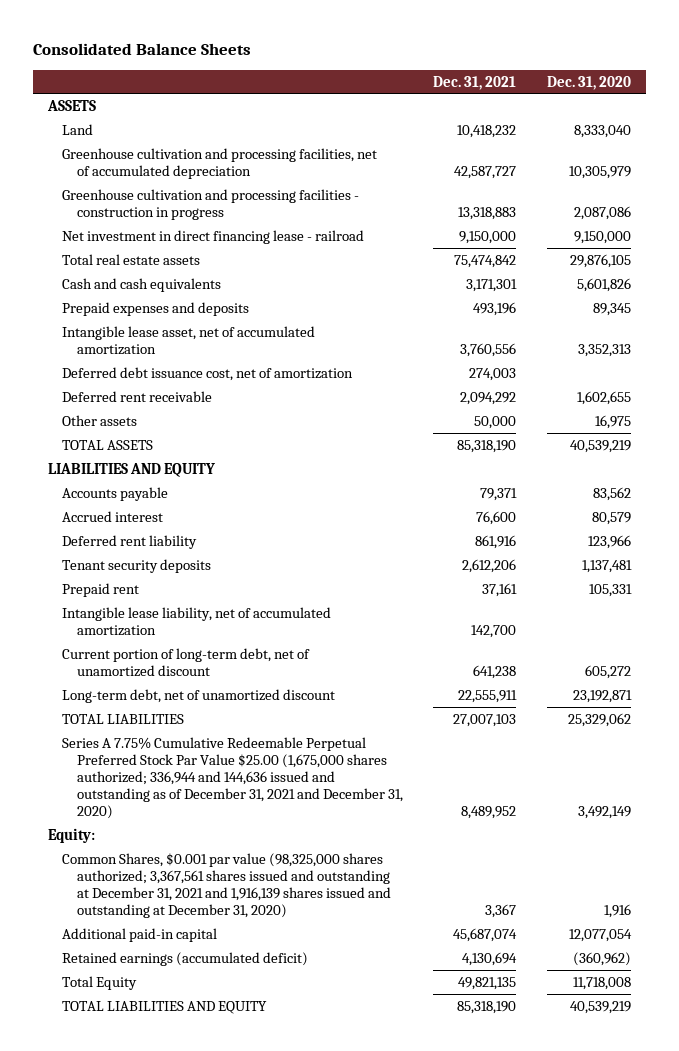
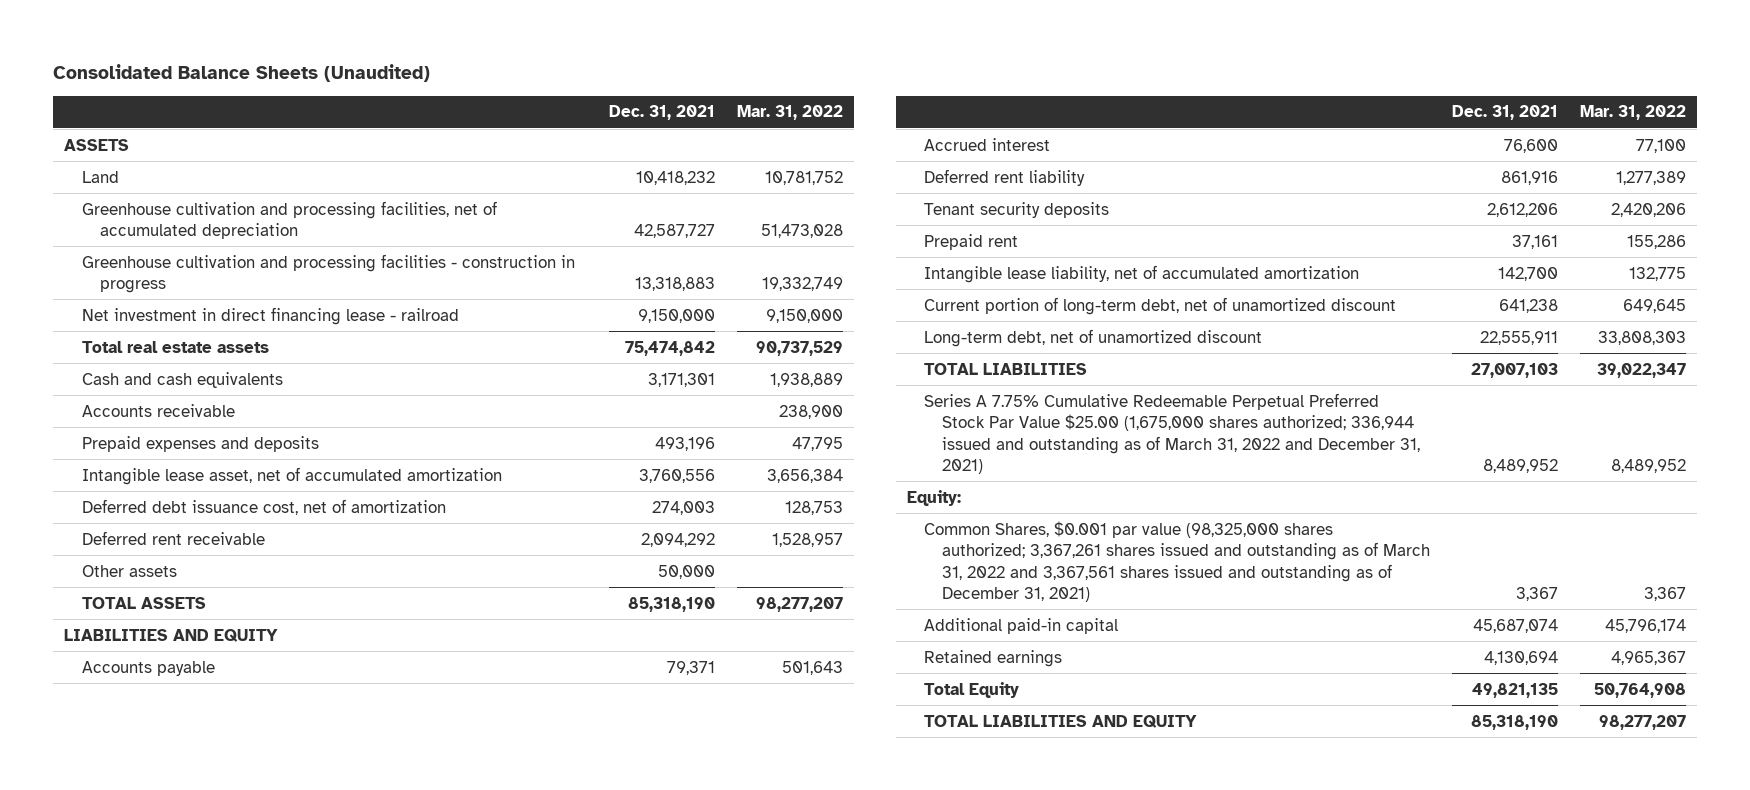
[32,43,251,56] Consolidated Balance Sheets -> [53,64,431,83] Consolidated Balance Sheets (Unaudited)
[546,75,631,90] Dec. 31, 2020 -> none
none -> [737,105,844,121] Mar. 31, 2022
none -> [81,403,235,417] Accounts receivable
[62,736,403,820] Series A 7.75% Cumulative Redeemable Perpetual Preferred Stock Par Value $25.00 (1,675,000 shares authorized; 336,944 and 144,636 issued and outstanding as of December 31, 2021 and December 31, 2020) -> [924,392,1421,475] Series A 7.75% Cumulative Redeemable Perpetual Preferred Stock Par Value $25.00 (1,675,000 shares authorized; 336,944 issued and outstanding as of March 31, 2022 and December 31, 2021)
[62,852,391,919] Common Shares, $0.001 par value (98,325,000 shares authorized; 3,367,561 shares issued and outstanding at December 31, 2021 and 1,916,139 shares issued and outstanding at December 31, 2020) -> [924,520,1431,603] Common Shares, $0.001 par value (98,325,000 shares authorized; 3,367,261 shares issued and outstanding as of March 31, 2022 and 3,367,561 shares issued and outstanding as of December 31, 2021)
[62,951,309,966] Retained earnings (accumulated deficit) -> [924,649,1063,667] Retained earnings

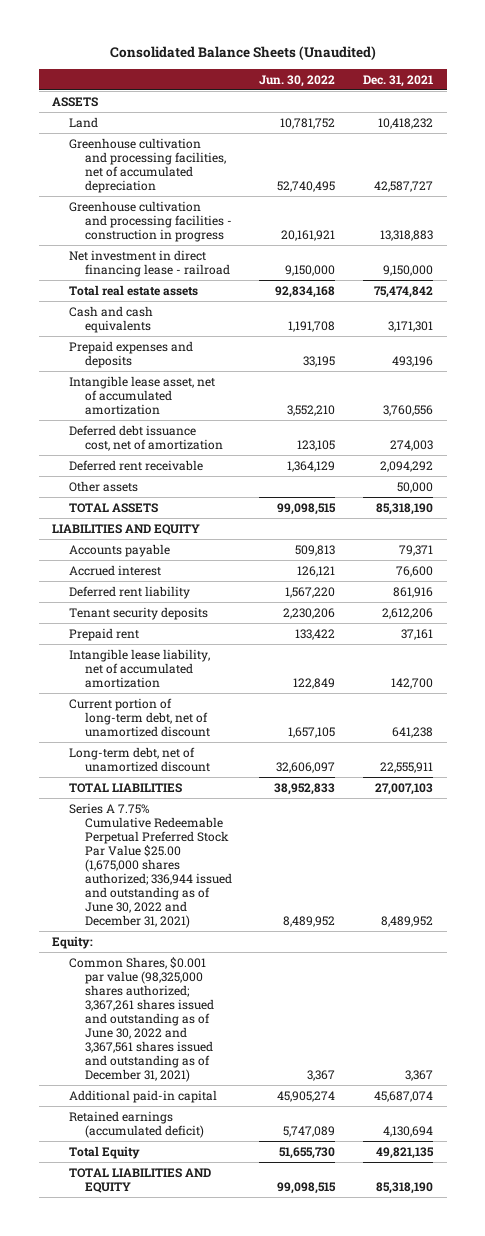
[737,105,844,121] Mar. 31, 2022 -> none
none -> [259,74,336,87] Jun. 30, 2022
[81,403,235,417] Accounts receivable -> none
[924,392,1421,475] Series A 7.75% Cumulative Redeemable Perpetual Preferred Stock Par Value $25.00 (1,675,000 shares authorized; 336,944 issued and outstanding as of March 31, 2022 and December 31, 2021) -> [68,802,232,928] Series A 7.75% Cumulative Redeemable Perpetual Preferred Stock Par Value $25.00 (1,675,000 shares authorized; 336,944 issued and outstanding as of June 30, 2022 and December 31, 2021)
[924,520,1431,603] Common Shares, $0.001 par value (98,325,000 shares authorized; 3,367,261 shares issued and outstanding as of March 31, 2022 and 3,367,561 shares issued and outstanding as of December 31, 2021) -> [68,956,214,1082] Common Shares, $0.001 par value (98,325,000 shares authorized; 3,367,261 shares issued and outstanding as of June 30, 2022 and 3,367,561 shares issued and outstanding as of December 31, 2021)
[924,649,1063,667] Retained earnings -> [68,1110,204,1138] Retained earnings (accumulated deficit)

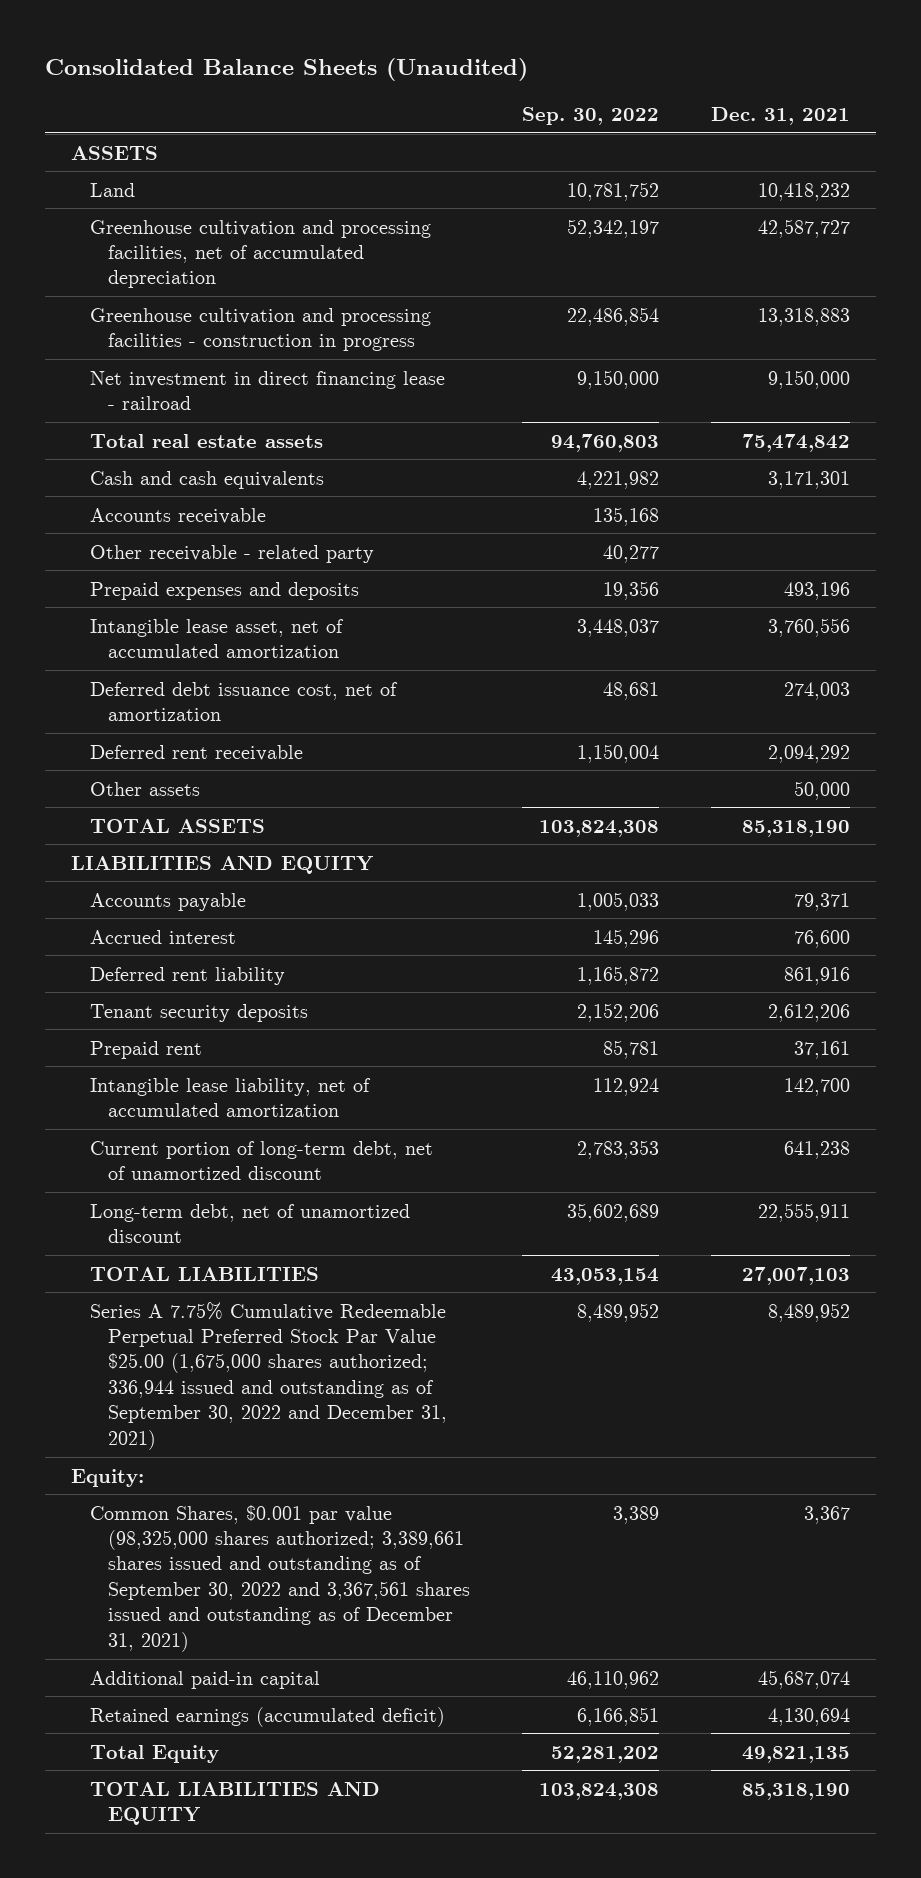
[259,74,336,87] Jun. 30, 2022 -> none
none -> [522,106,660,125] Sep. 30, 2022
none -> [89,507,266,524] Accounts receivable
none -> [89,544,374,563] Other receivable - related party
[68,802,232,928] Series A 7.75% Cumulative Redeemable Perpetual Preferred Stock Par Value $25.00 (1,675,000 shares authorized; 336,944 issued and outstanding as of June 30, 2022 and December 31, 2021) -> [89,1301,447,1450] Series A 7.75% Cumulative Redeemable Perpetual Preferred Stock Par Value $25.00 (1,675,000 shares authorized; 336,944 issued and outstanding as of September 30, 2022 and December 31, 2021)
[68,956,214,1082] Common Shares, $0.001 par value (98,325,000 shares authorized; 3,367,261 shares issued and outstanding as of June 30, 2022 and 3,367,561 shares issued and outstanding as of December 31, 2021) -> [89,1504,470,1652] Common Shares, $0.001 par value (98,325,000 shares authorized; 3,389,661 shares issued and outstanding as of September 30, 2022 and 3,367,561 shares issued and outstanding as of December 31, 2021)

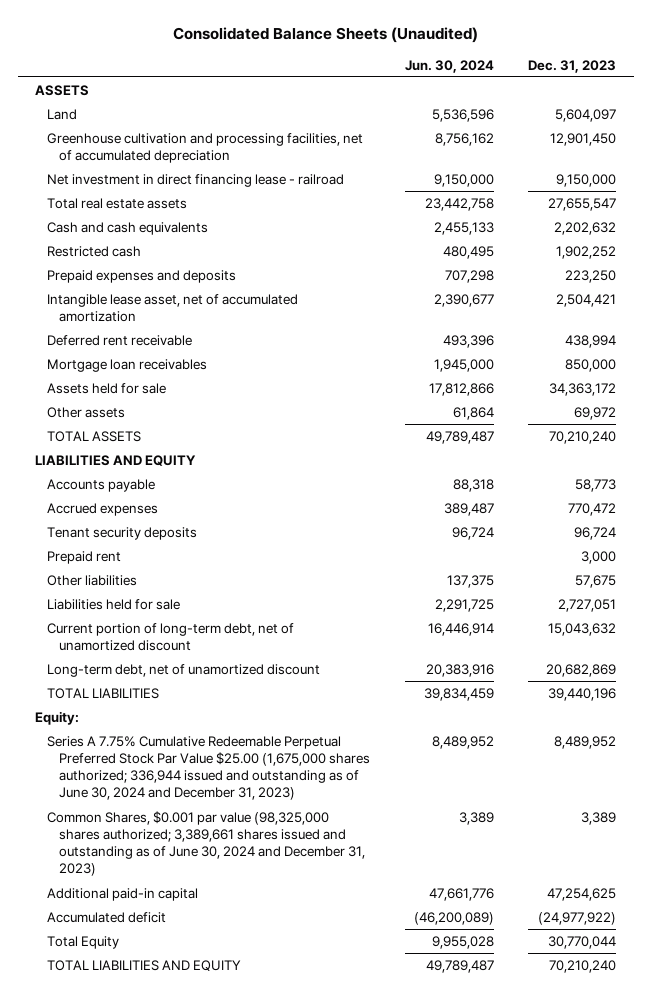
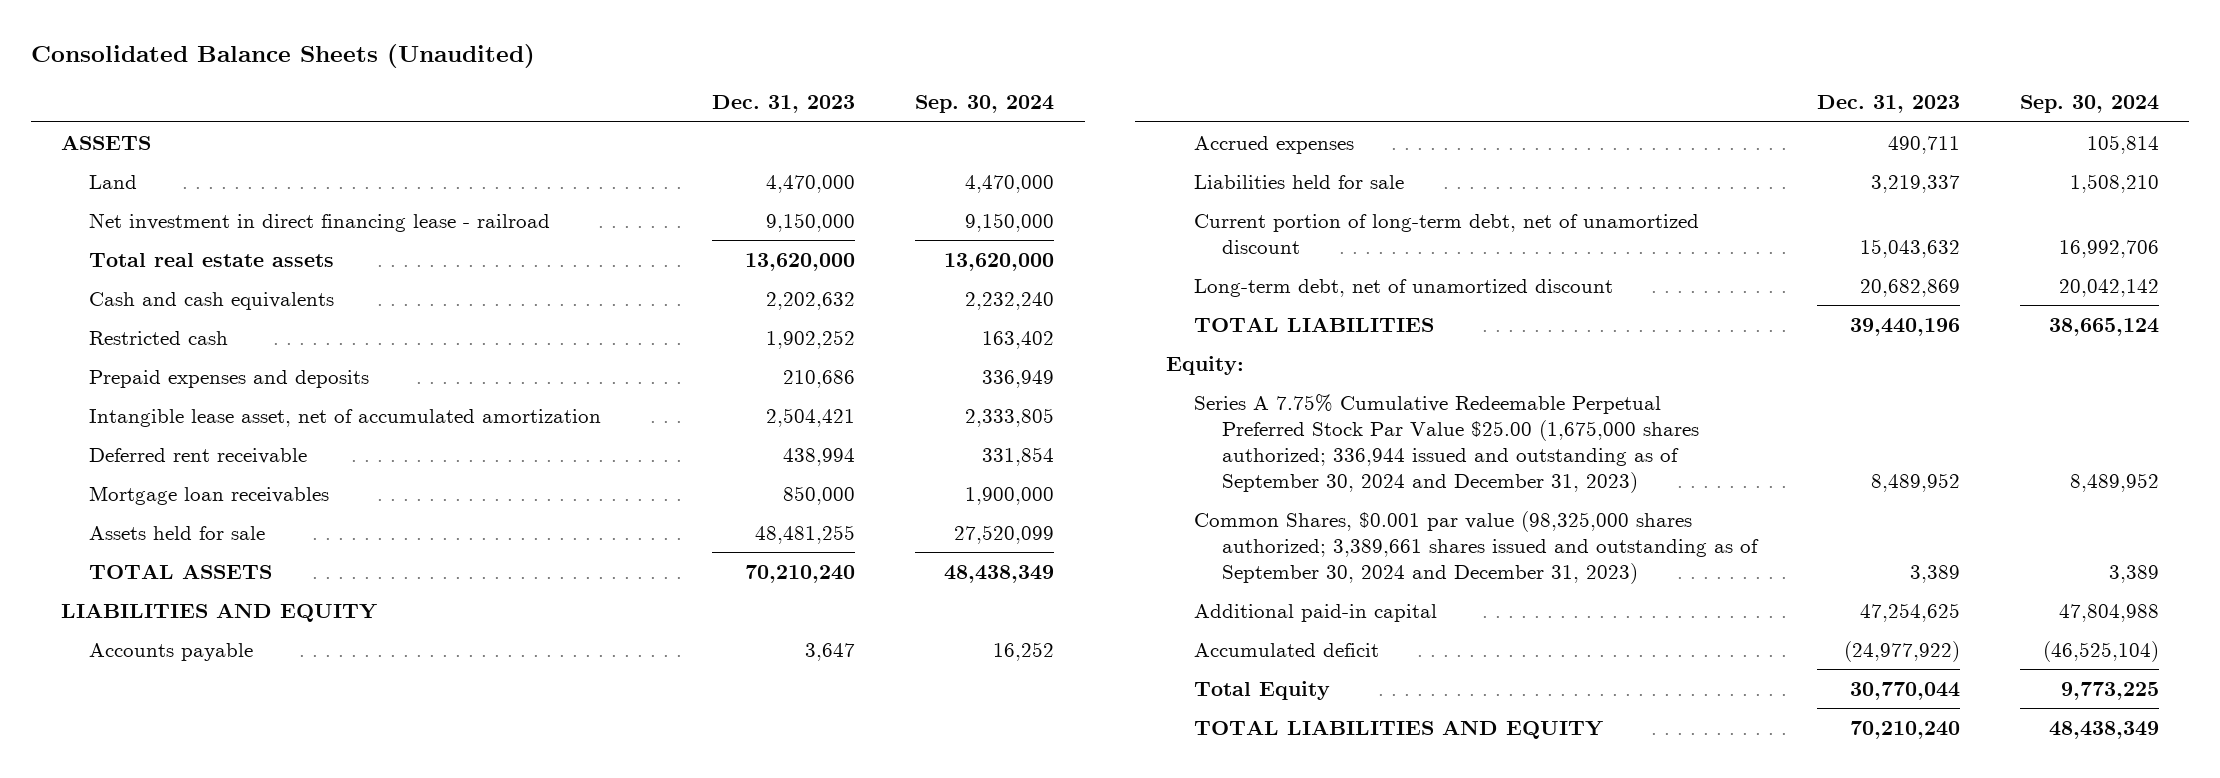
[404,59,494,73] Jun. 30, 2024 -> none
none -> [915,95,1055,114] Sep. 30, 2024
[47,132,364,164] Greenhouse cultivation and processing facilities, net of accumulated depreciation -> none
[555,108,617,122] 5,604,097 -> [766,174,856,193] 4,470,000
[548,197,617,211] 27,655,547 -> [745,252,856,271] 13,620,000
[565,269,617,283] 223,250 -> [783,369,856,388] 210,686
[47,406,126,418] Other assets -> none
[549,382,617,396] 34,363,172 -> [755,524,856,544] 48,481,255
[47,526,198,540] Tenant security deposits -> none
[47,550,122,564] Prepaid rent -> none
[47,574,138,586] Other liabilities -> none
[575,478,617,492] 58,773 -> [805,642,856,661] 3,647
[568,502,617,516] 770,472 -> [1888,135,1961,154] 490,711
[558,598,617,612] 2,727,051 -> [1871,174,1961,193] 3,219,337
[47,735,371,801] Series A 7.75% Cumulative Redeemable Perpetual Preferred Stock Par Value $25.00 (1,675,000 shares authorized; 336,944 issued and outstanding as of June 30, 2024 and December 31, 2023) -> [1193,393,1699,493] Series A 7.75% Cumulative Redeemable Perpetual Preferred Stock Par Value $25.00 (1,675,000 shares authorized; 336,944 issued and outstanding as of September 30, 2024 and December 31, 2023)
[47,810,366,877] Common Shares, $0.001 par value (98,325,000 shares authorized; 3,389,661 shares issued and outstanding as of June 30, 2024 and December 31, 2023) -> [1193,510,1759,584] Common Shares, $0.001 par value (98,325,000 shares authorized; 3,389,661 shares issued and outstanding as of September 30, 2024 and December 31, 2023)

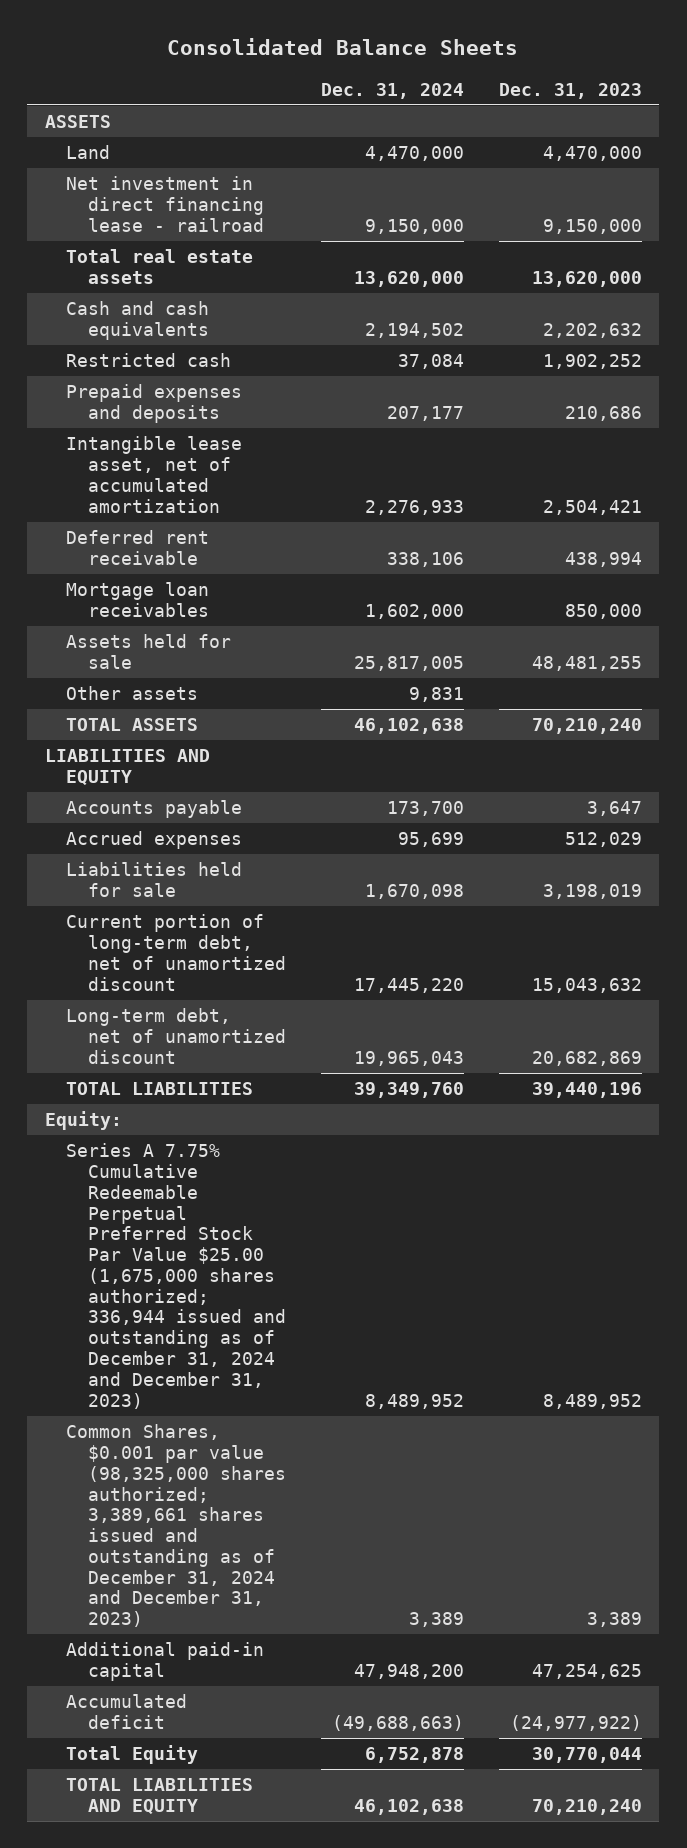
[30,44,535,69] Consolidated Balance Sheets (Unaudited) -> [167,38,519,56] Consolidated Balance Sheets
[915,95,1055,114] Sep. 30, 2024 -> none
none -> [320,82,464,99] Dec. 31, 2024
none -> [66,686,199,701] Other assets
[1888,135,1961,154] 490,711 -> [564,832,642,848] 512,029
[1871,174,1961,193] 3,219,337 -> [542,884,642,900] 3,198,019
[1193,393,1699,493] Series A 7.75% Cumulative Redeemable Perpetual Preferred Stock Par Value $25.00 (1,675,000 shares authorized; 336,944 issued and outstanding as of September 30, 2024 and December 31, 2023) -> [66,1143,286,1409] Series A 7.75% Cumulative Redeemable Perpetual Preferred Stock Par Value $25.00 (1,675,000 shares authorized; 336,944 issued and outstanding as of December 31, 2024 and December 31, 2023)
[1193,510,1759,584] Common Shares, $0.001 par value (98,325,000 shares authorized; 3,389,661 shares issued and outstanding as of September 30, 2024 and December 31, 2023) -> [66,1424,286,1628] Common Shares, $0.001 par value (98,325,000 shares authorized; 3,389,661 shares issued and outstanding as of December 31, 2024 and December 31, 2023)

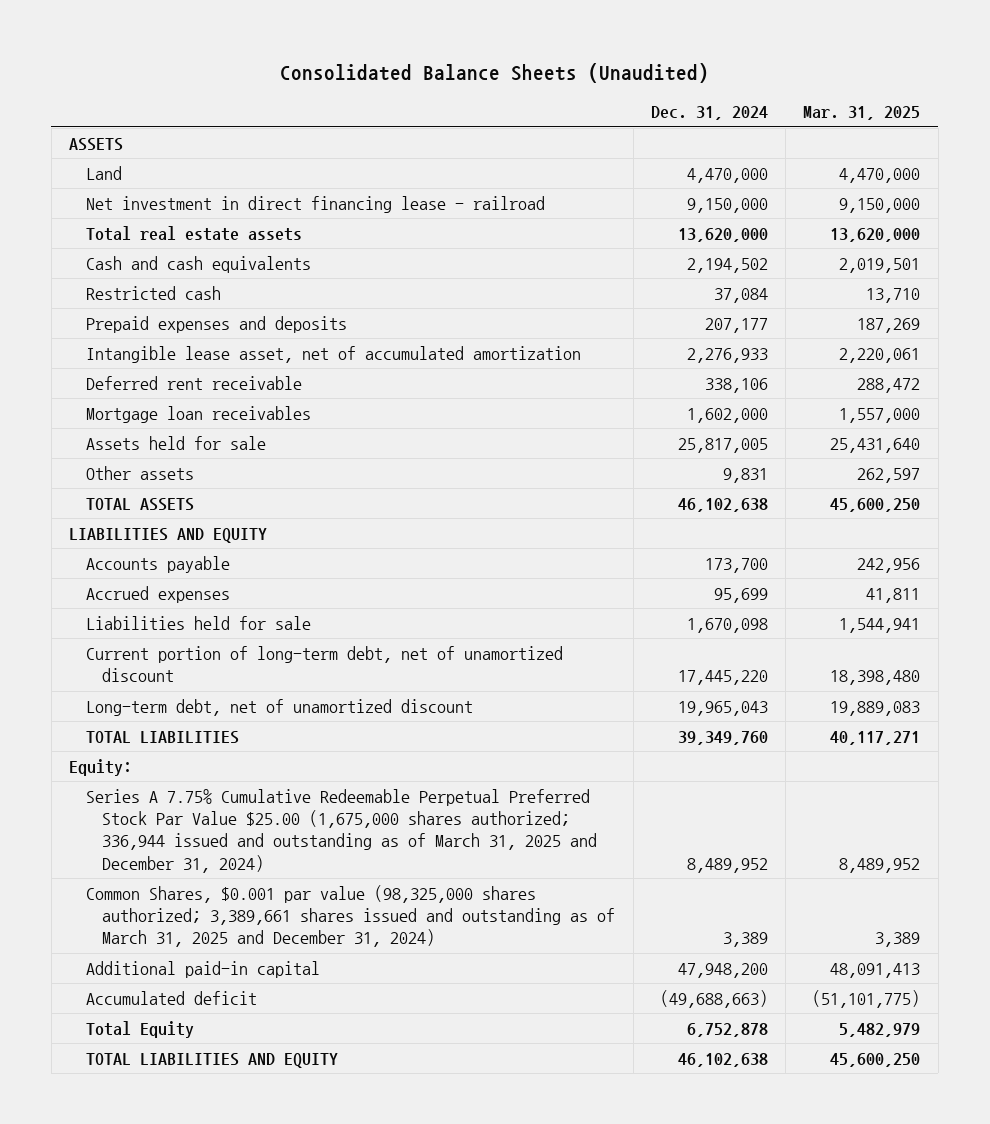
[167,38,519,56] Consolidated Balance Sheets -> [279,62,709,83] Consolidated Balance Sheets (Unaudited)
[498,82,642,99] Dec. 31, 2023 -> none
none -> [803,106,921,121] Mar. 31, 2025
[66,1143,286,1409] Series A 7.75% Cumulative Redeemable Perpetual Preferred Stock Par Value $25.00 (1,675,000 shares authorized; 336,944 issued and outstanding as of December 31, 2024 and December 31, 2023) -> [85,788,598,873] Series A 7.75% Cumulative Redeemable Perpetual Preferred Stock Par Value $25.00 (1,675,000 shares authorized; 336,944 issued and outstanding as of March 31, 2025 and December 31, 2024)
[66,1424,286,1628] Common Shares, $0.001 par value (98,325,000 shares authorized; 3,389,661 shares issued and outstanding as of December 31, 2024 and December 31, 2023) -> [85,884,616,948] Common Shares, $0.001 par value (98,325,000 shares authorized; 3,389,661 shares issued and outstanding as of March 31, 2025 and December 31, 2024)

